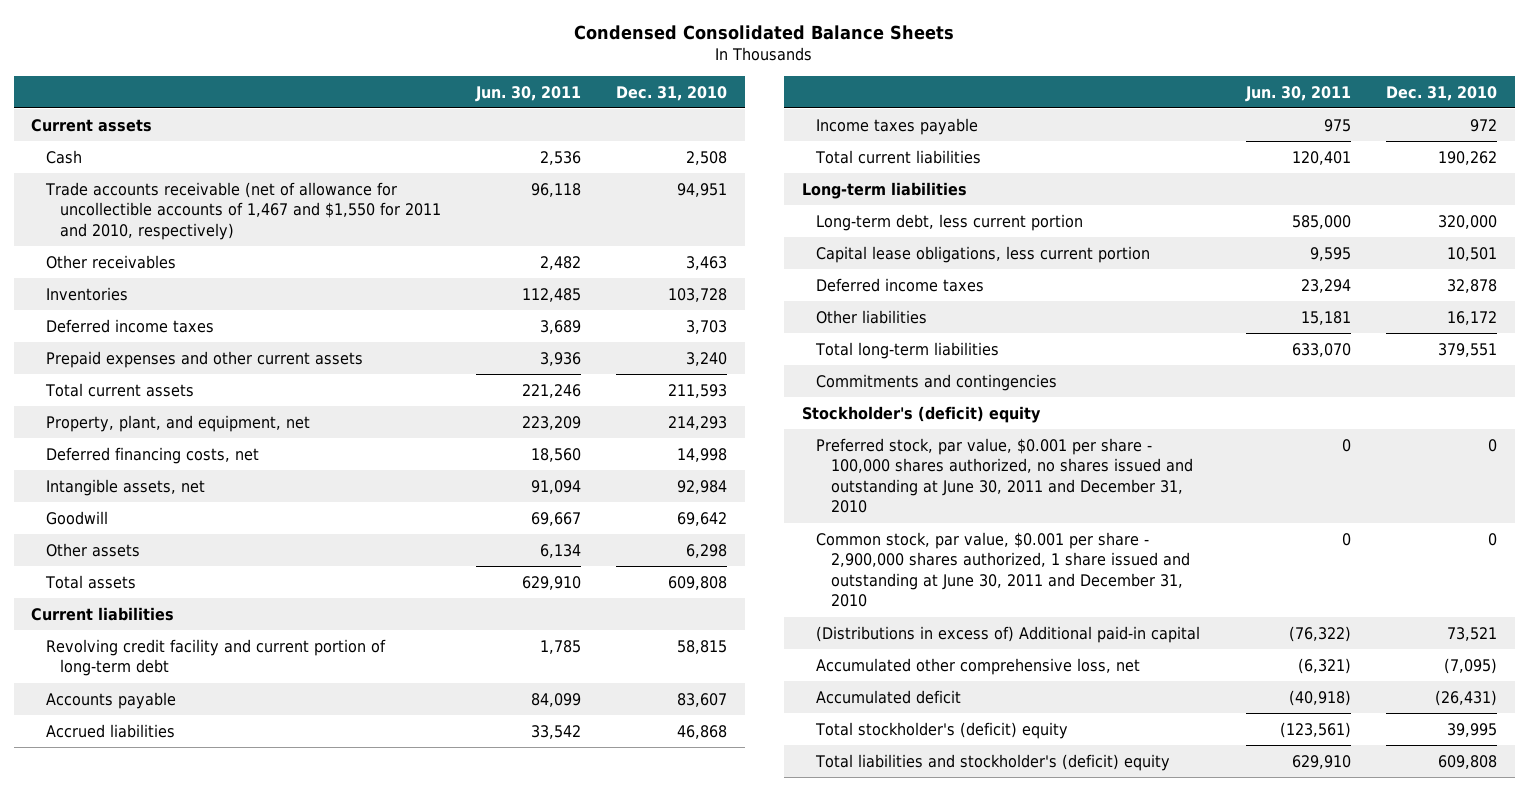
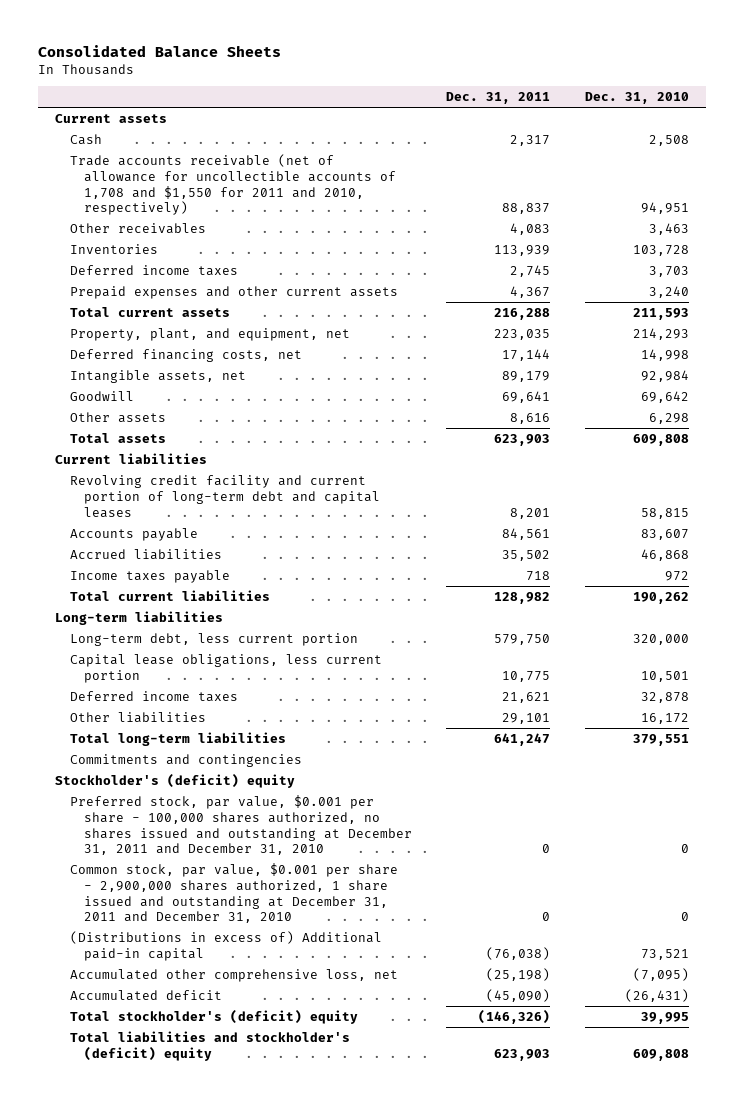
[574,24,955,40] Condensed Consolidated Balance Sheets -> [37,45,281,58] Consolidated Balance Sheets
[475,85,582,102] Jun. 30, 2011 -> none
none -> [446,91,551,104] Dec. 31, 2011
[44,181,442,240] Trade accounts receivable (net of allowance for uncollectible accounts of 1,467 and $1,550 for 2011 and 2010, respectively) -> [69,153,396,216] Trade accounts receivable (net of allowance for uncollectible accounts of 1,708 and $1,550 for 2011 and 2010, respectively)
[45,638,386,677] Revolving credit facility and current portion of long-term debt -> [69,474,380,518] Revolving credit facility and current portion of long-term debt and capital leases
[816,437,1193,514] Preferred stock, par value, $0.001 per share - 100,000 shares authorized, no shares issued and outstanding at June 30, 2011 and December 31, 2010 -> [69,794,412,856] Preferred stock, par value, $0.001 per share - 100,000 shares authorized, no shares issued and outstanding at December 31, 2011 and December 31, 2010
[816,531,1190,608] Common stock, par value, $0.001 per share - 2,900,000 shares authorized, 1 share issued and outstanding at June 30, 2011 and December 31, 2010 -> [69,862,398,924] Common stock, par value, $0.001 per share - 2,900,000 shares authorized, 1 share issued and outstanding at December 31, 2011 and December 31, 2010

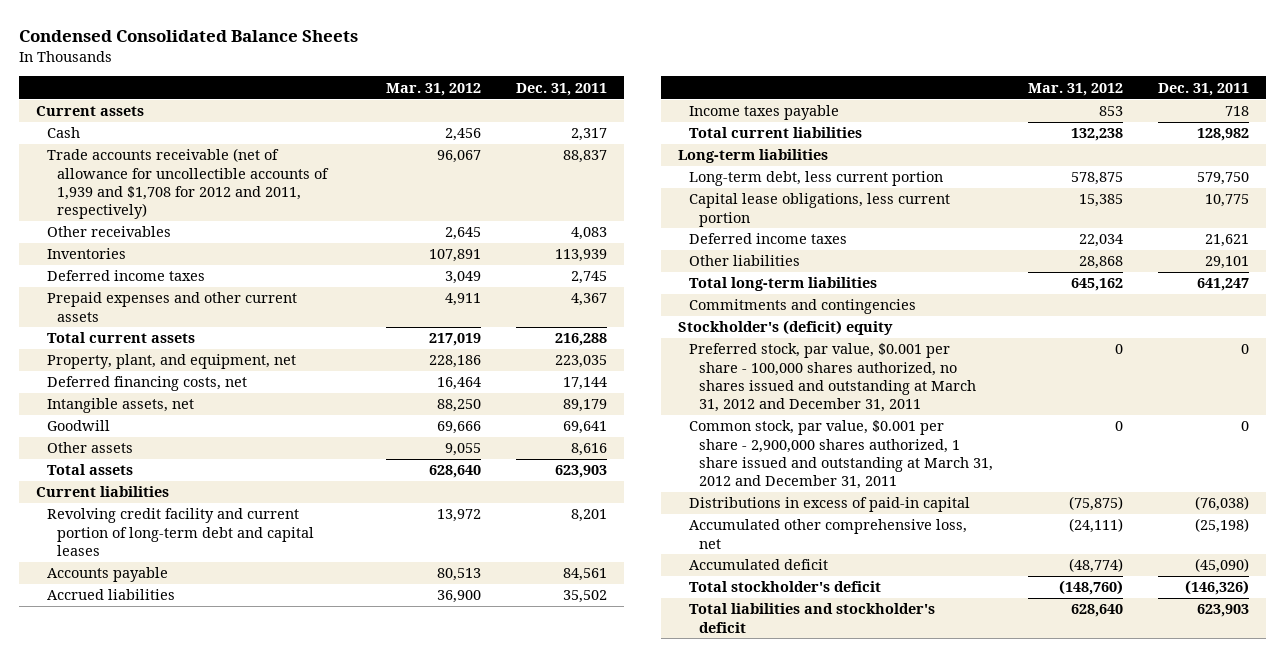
[37,45,281,58] Consolidated Balance Sheets -> [18,29,358,42] Condensed Consolidated Balance Sheets
[585,91,690,104] Dec. 31, 2010 -> none
none -> [386,82,482,96] Mar. 31, 2012
[69,153,396,216] Trade accounts receivable (net of allowance for uncollectible accounts of 1,708 and $1,550 for 2011 and 2010, respectively) -> [46,148,330,219] Trade accounts receivable (net of allowance for uncollectible accounts of 1,939 and $1,708 for 2012 and 2011, respectively)
[69,794,412,856] Preferred stock, par value, $0.001 per share - 100,000 shares authorized, no shares issued and outstanding at December 31, 2011 and December 31, 2010 -> [688,343,977,412] Preferred stock, par value, $0.001 per share - 100,000 shares authorized, no shares issued and outstanding at March 31, 2012 and December 31, 2011
[69,862,398,924] Common stock, par value, $0.001 per share - 2,900,000 shares authorized, 1 share issued and outstanding at December 31, 2011 and December 31, 2010 -> [688,420,994,489] Common stock, par value, $0.001 per share - 2,900,000 shares authorized, 1 share issued and outstanding at March 31, 2012 and December 31, 2011
[69,930,382,961] (Distributions in excess of) Additional paid-in capital -> [688,497,970,513] Distributions in excess of paid-in capital
[69,1009,358,1024] Total stockholder's (deficit) equity -> [688,581,881,593] Total stockholder's deficit
[69,1030,350,1061] Total liabilities and stockholder's (deficit) equity -> [688,603,935,633] Total liabilities and stockholder's deficit

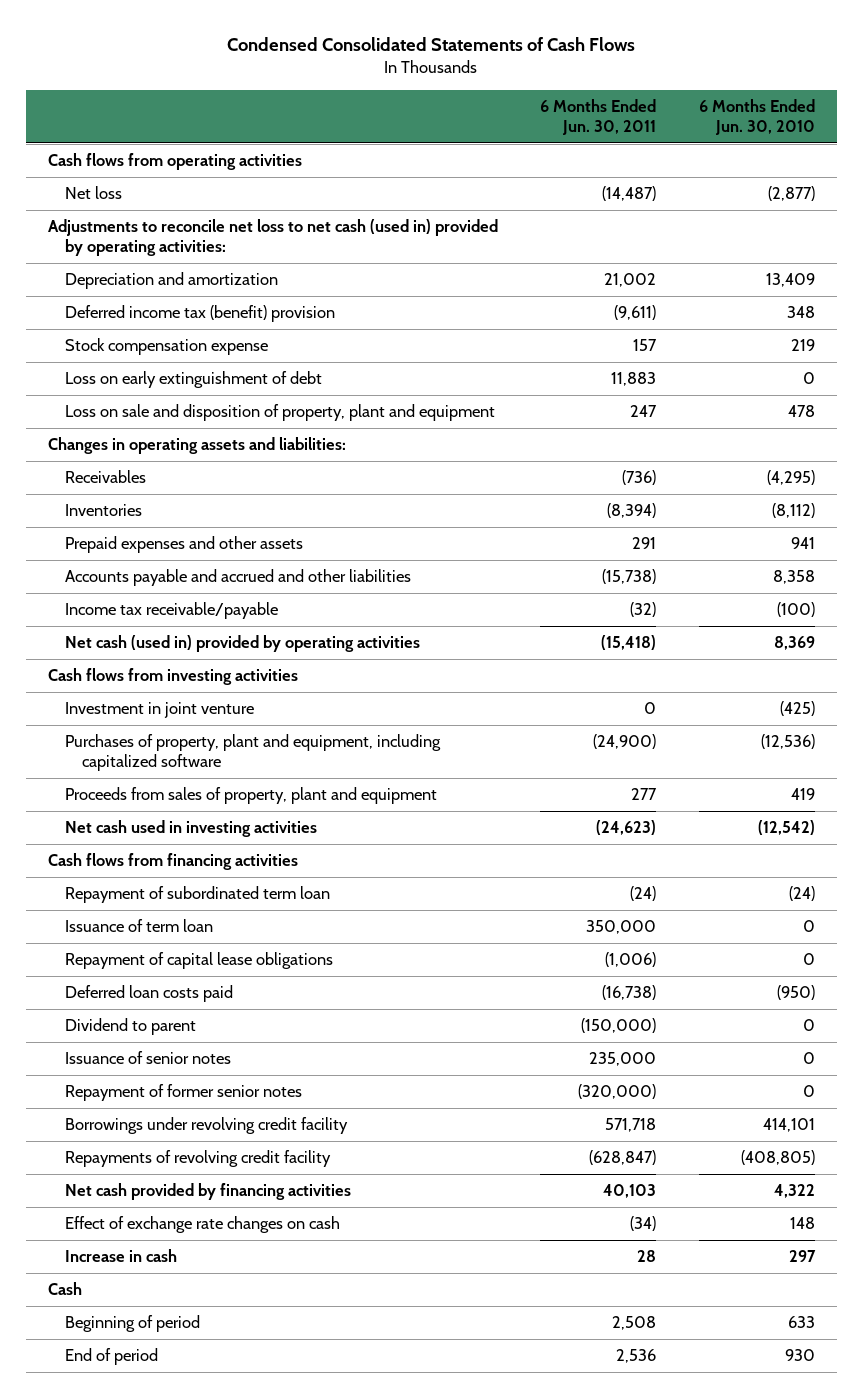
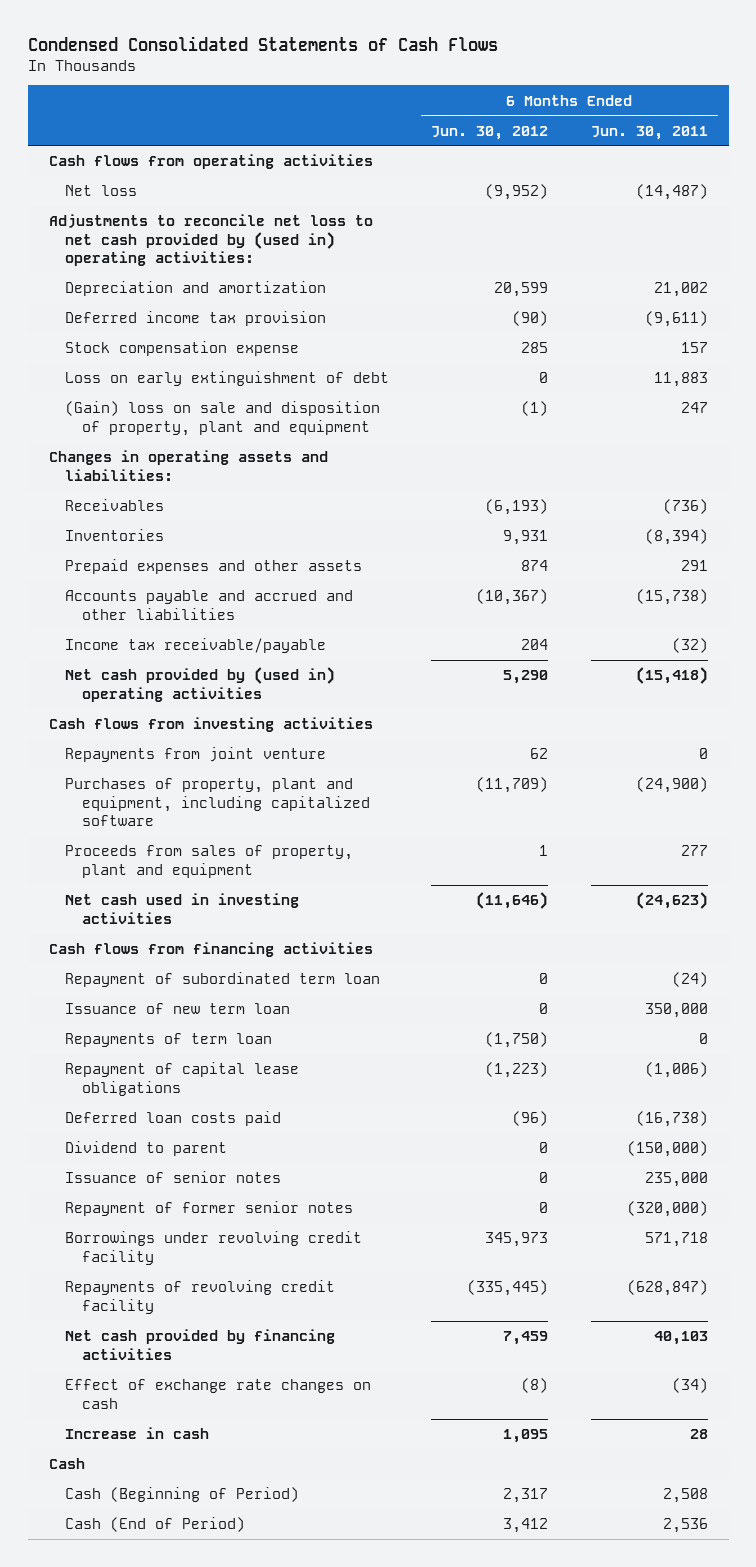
[699,98,816,135] 6 Months Ended Jun. 30, 2010 -> none
none -> [431,125,549,140] Jun. 30, 2012
[47,219,498,257] Adjustments to reconcile net loss to net cash (used in) provided by operating activities: -> [48,214,373,267] Adjustments to reconcile net loss to net cash provided by (used in) operating activities:
[64,305,335,323] Deferred income tax (benefit) provision -> [65,311,327,327] Deferred income tax provision
[64,404,495,422] Loss on sale and disposition of property, plant and equipment -> [65,401,381,436] (Gain) loss on sale and disposition of property, plant and equipment
[64,635,420,653] Net cash (used in) provided by operating activities -> [65,667,336,702] Net cash provided by (used in) operating activities
[64,702,254,719] Investment in joint venture -> [65,747,327,763] Repayments from joint venture
[64,919,213,933] Issuance of term loan -> [65,1003,291,1015] Issuance of new term loan
none -> [65,1033,273,1048] Repayments of term loan
[64,1315,200,1333] Beginning of period -> [65,1487,300,1503] Cash (Beginning of Period)
[64,1348,158,1366] End of period -> [65,1517,246,1533] Cash (End of Period)

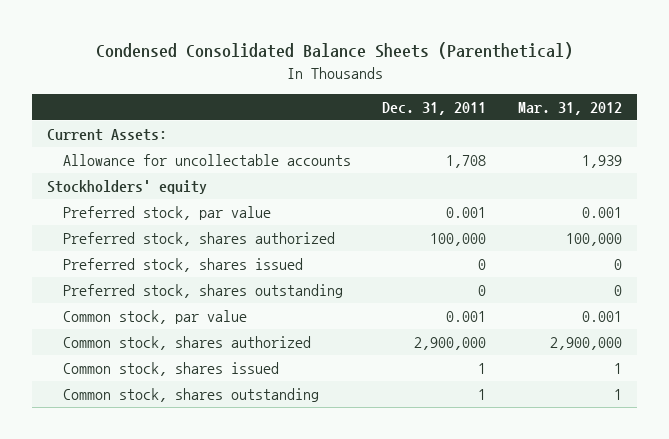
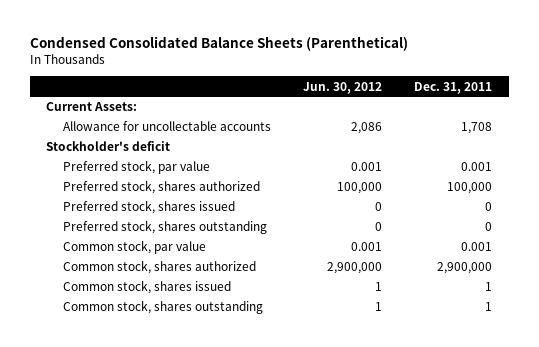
[517,101,622,115] Mar. 31, 2012 -> none
none -> [303,81,383,94] Jun. 30, 2012
[47,180,208,195] Stockholders' equity -> [46,141,171,152] Stockholder's deficit

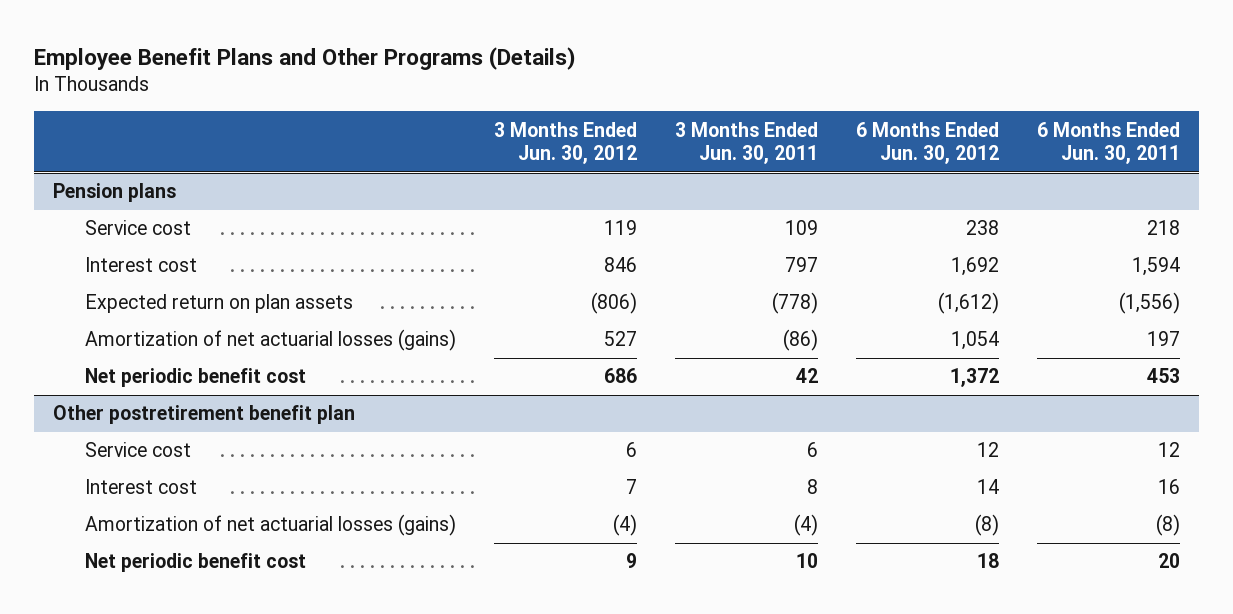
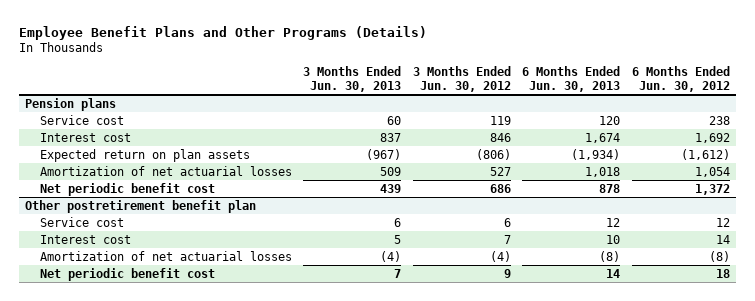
[674,121,818,165] 3 Months Ended Jun. 30, 2011 -> none
[1037,121,1181,165] 6 Months Ended Jun. 30, 2011 -> none
none -> [303,66,402,93] 3 Months Ended Jun. 30, 2013
none -> [522,66,621,93] 6 Months Ended Jun. 30, 2013
[84,329,456,352] Amortization of net actuarial losses (gains) -> [39,165,292,176] Amortization of net actuarial losses
[84,514,456,537] Amortization of net actuarial losses (gains) -> [39,250,292,261] Amortization of net actuarial losses

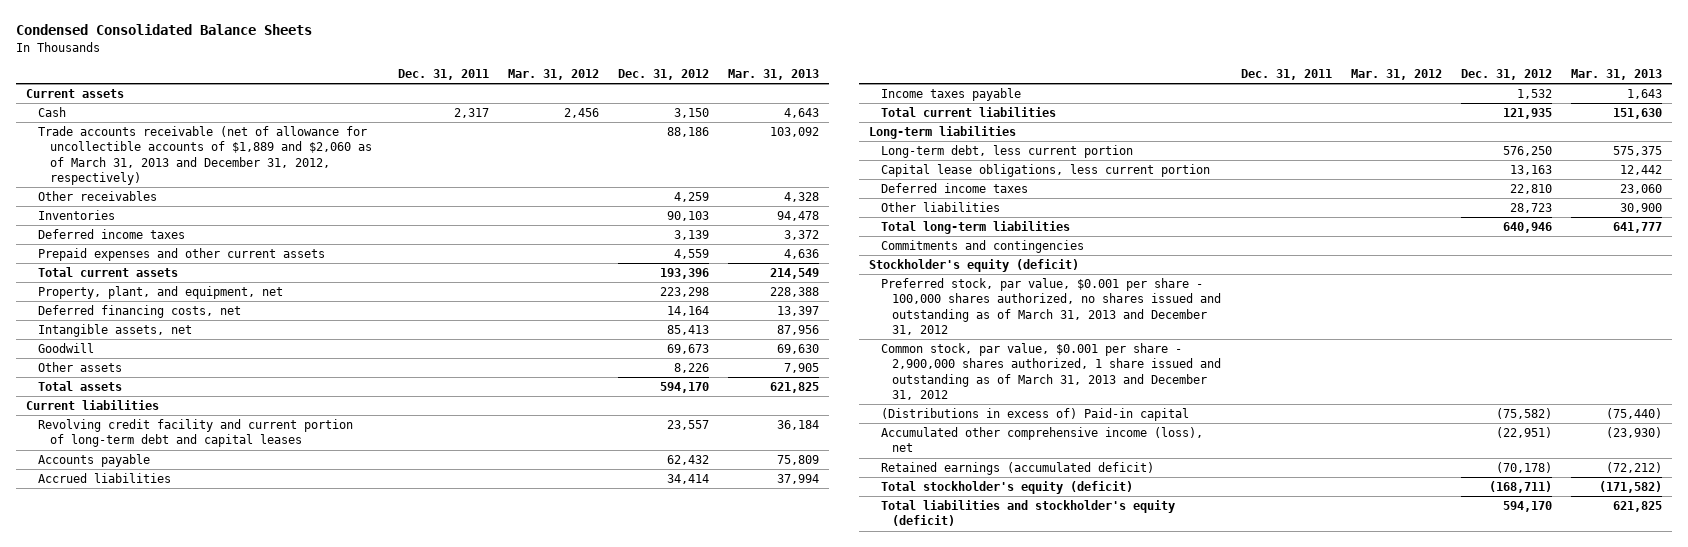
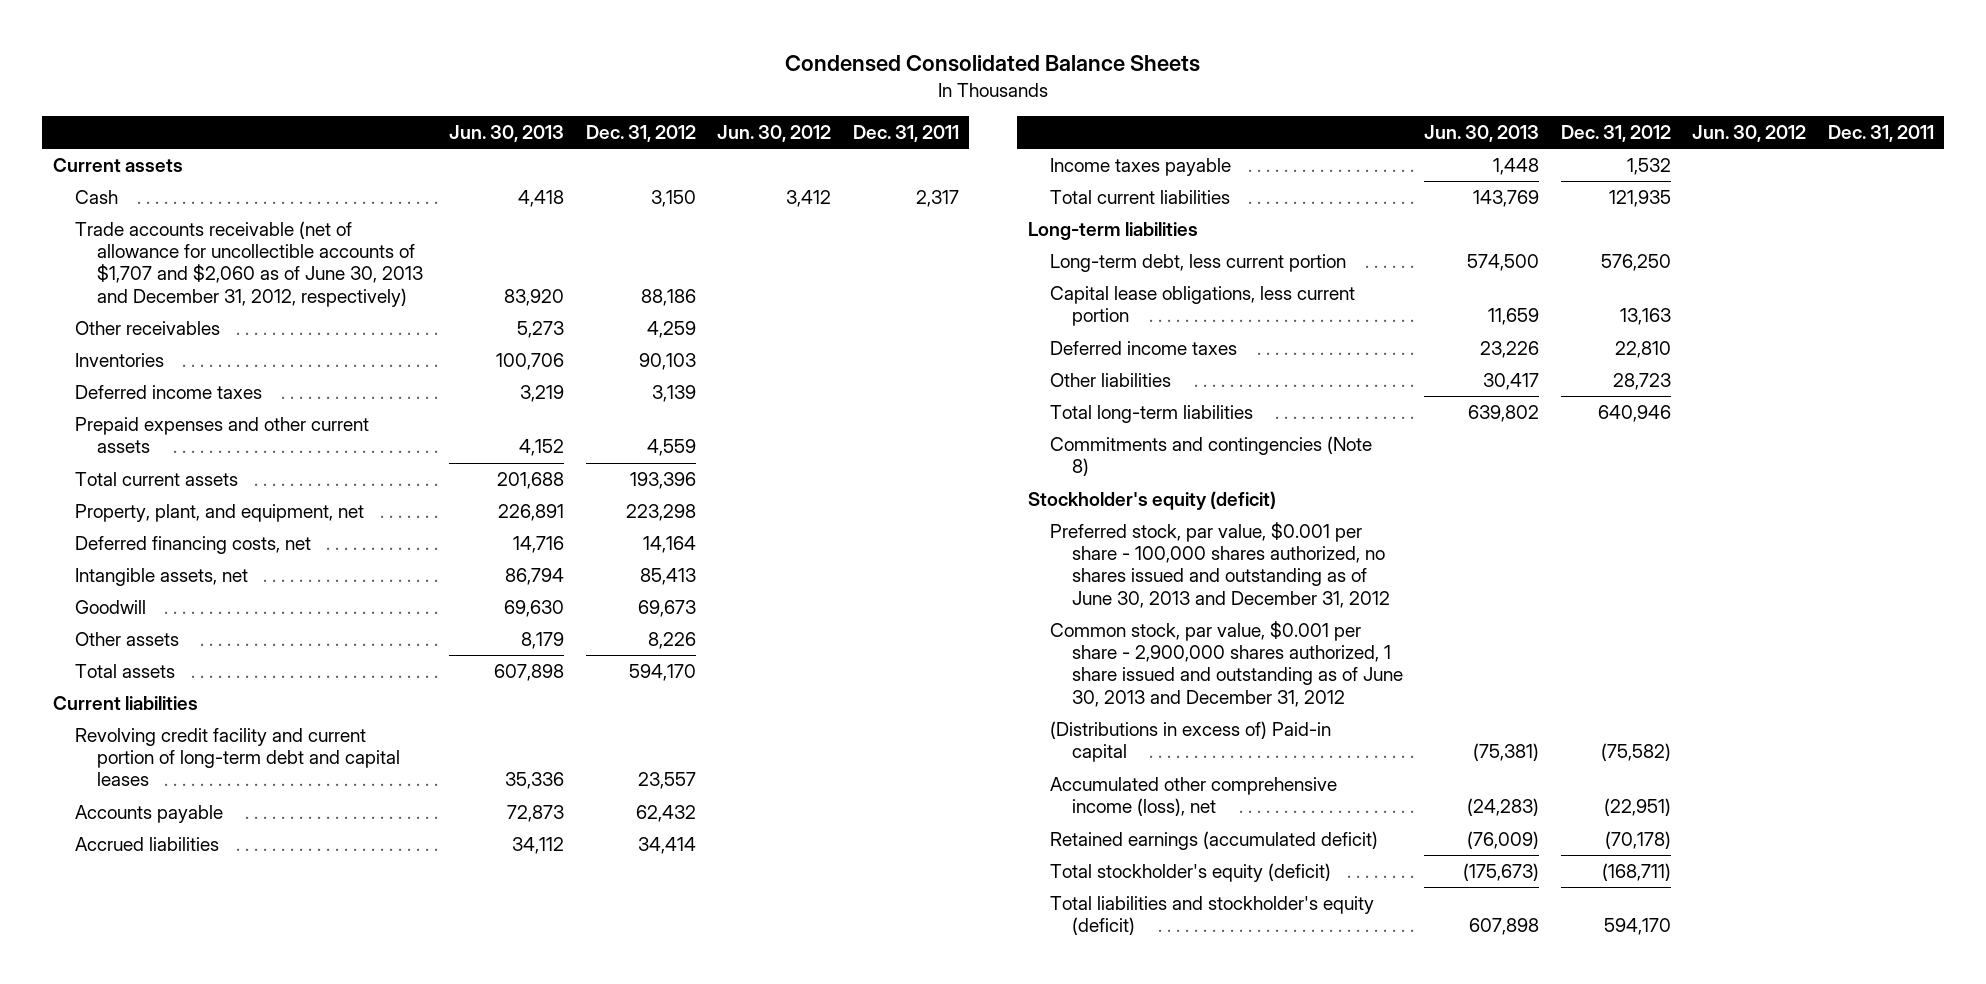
[507,68,599,80] Mar. 31, 2012 -> none
[728,68,820,80] Mar. 31, 2013 -> none
none -> [449,125,565,143] Jun. 30, 2013
none -> [717,125,832,143] Jun. 30, 2012
[37,126,372,186] Trade accounts receivable (net of allowance for uncollectible accounts of $1,889 and $2,060 as of March 31, 2013 and December 31, 2012, respectively) -> [74,221,423,307] Trade accounts receivable (net of allowance for uncollectible accounts of $1,707 and $2,060 as of June 30, 2013 and December 31, 2012, respectively)
[880,240,1084,254] Commitments and contingencies -> [1049,436,1372,477] Commitments and contingencies (Note 8)
[880,278,1222,336] Preferred stock, par value, $0.001 per share - 100,000 shares authorized, no shares issued and outstanding as of March 31, 2013 and December 31, 2012 -> [1049,522,1390,608] Preferred stock, par value, $0.001 per share - 100,000 shares authorized, no shares issued and outstanding as of June 30, 2013 and December 31, 2012
[880,343,1222,401] Common stock, par value, $0.001 per share - 2,900,000 shares authorized, 1 share issued and outstanding as of March 31, 2013 and December 31, 2012 -> [1049,621,1403,707] Common stock, par value, $0.001 per share - 2,900,000 shares authorized, 1 share issued and outstanding as of June 30, 2013 and December 31, 2012

